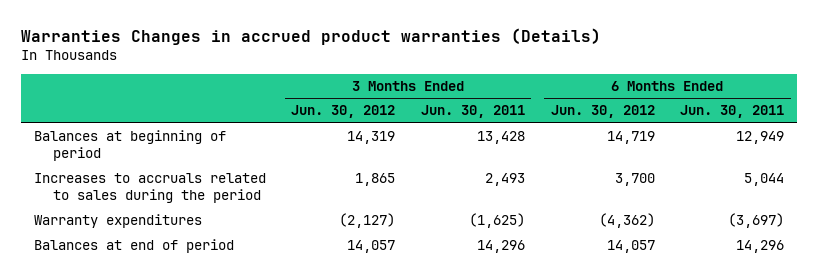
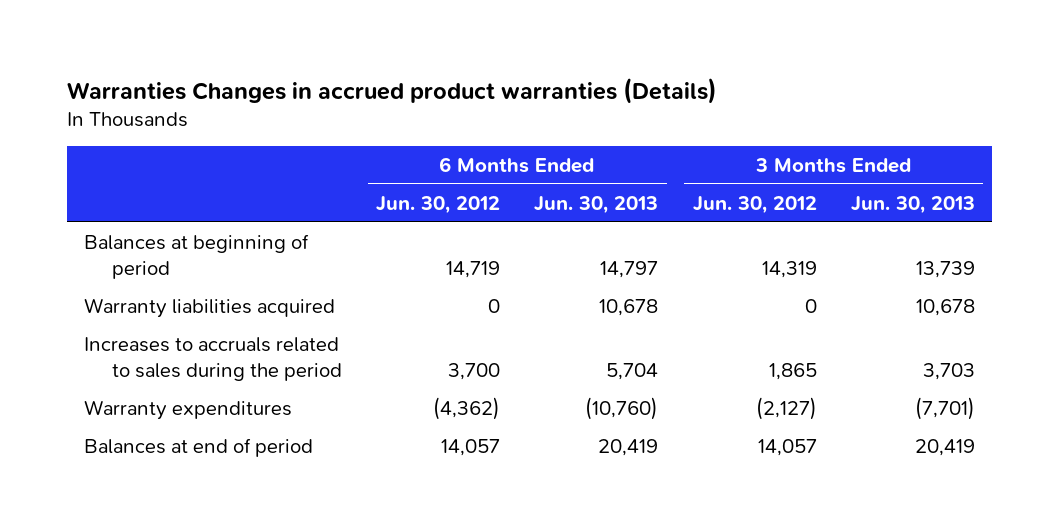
[420,105,525,119] Jun. 30, 2011 -> none
[680,105,785,119] Jun. 30, 2011 -> none
none -> [534,195,659,214] Jun. 30, 2013
none -> [850,195,975,214] Jun. 30, 2013
none -> [84,297,336,318] Warranty liabilities acquired

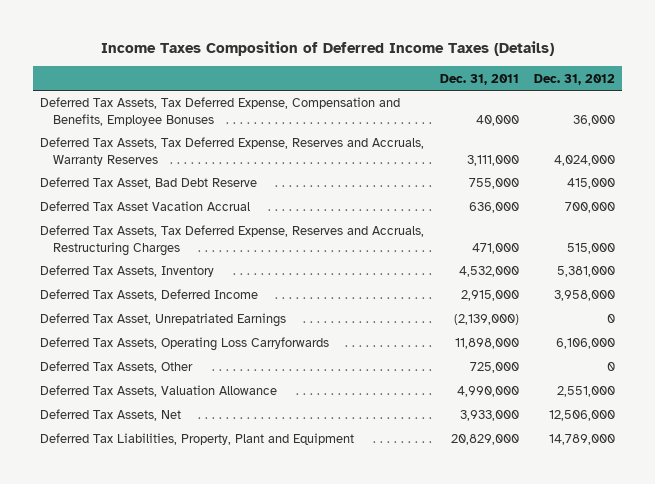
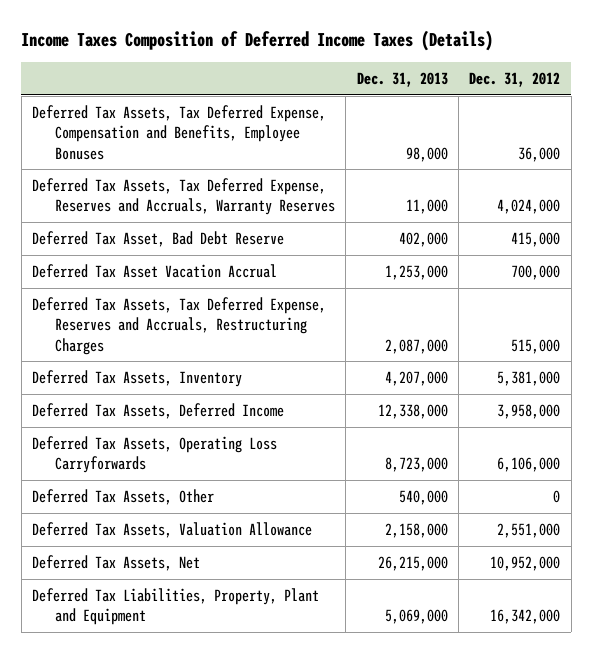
[439,73,519,85] Dec. 31, 2011 -> none
none -> [356,72,448,88] Dec. 31, 2013
[40,313,287,328] Deferred Tax Asset, Unrepatriated Earnings -> none
[548,410,615,422] 12,506,000 -> [490,555,561,571] 10,952,000
[548,434,615,446] 14,789,000 -> [490,609,561,625] 16,342,000

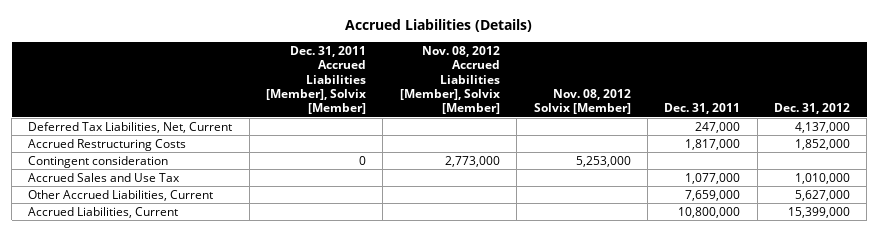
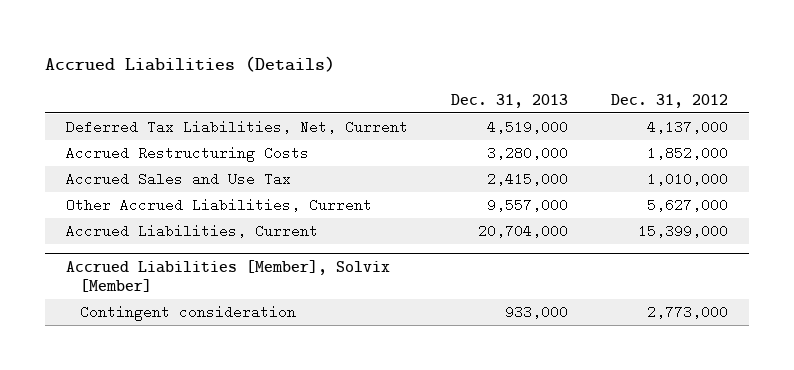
[266,45,367,115] Dec. 31, 2011 Accrued Liabilities [Member], Solvix [Member] -> none
[399,45,500,115] Nov. 08, 2012 Accrued Liabilities [Member], Solvix [Member] -> none
[533,88,631,115] Nov. 08, 2012 Solvix [Member] -> none
[664,103,741,115] Dec. 31, 2011 -> none
none -> [450,93,568,108] Dec. 31, 2013
[28,155,169,168] Contingent consideration -> none
none -> [66,259,391,292] Accrued Liabilities [Member], Solvix [Member]
none -> [80,305,297,322] Contingent consideration

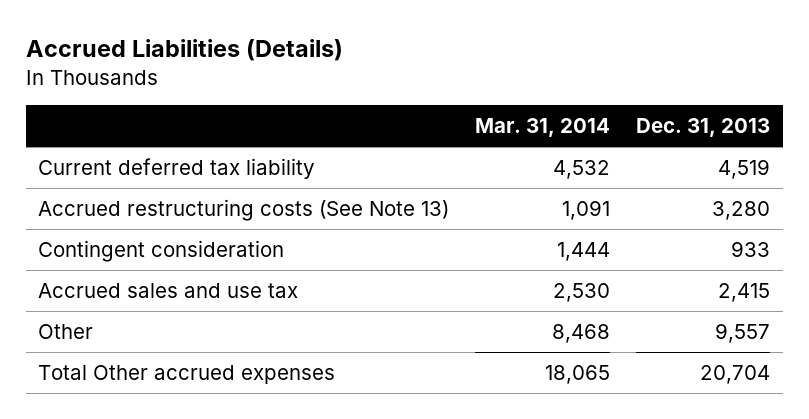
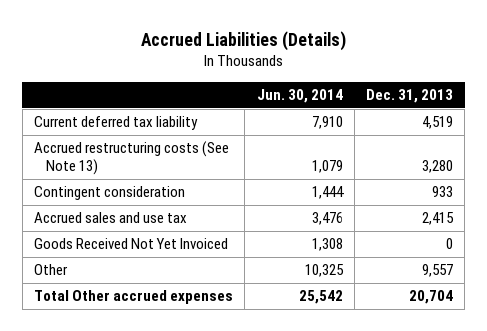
[475,118,611,138] Mar. 31, 2014 -> none
none -> [256,88,343,103] Jun. 30, 2014
none -> [34,238,229,250] Goods Received Not Yet Invoiced

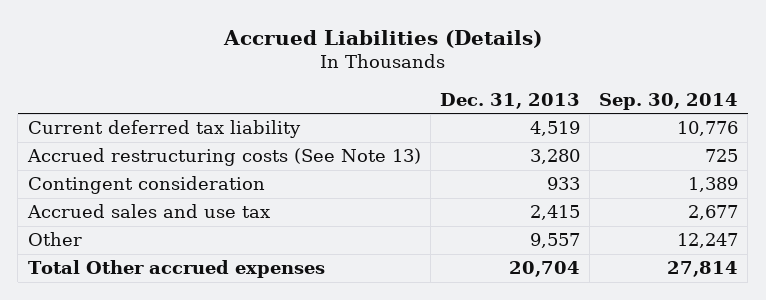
[256,88,343,103] Jun. 30, 2014 -> none
none -> [599,92,739,110] Sep. 30, 2014
[34,238,229,250] Goods Received Not Yet Invoiced -> none

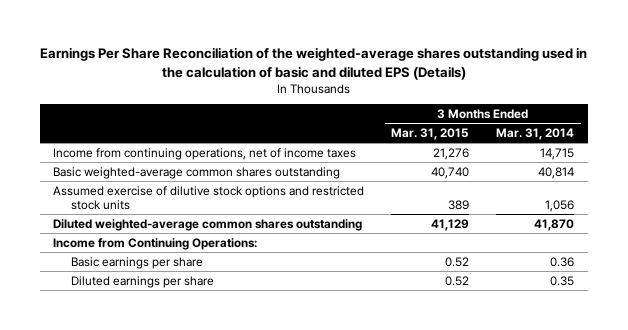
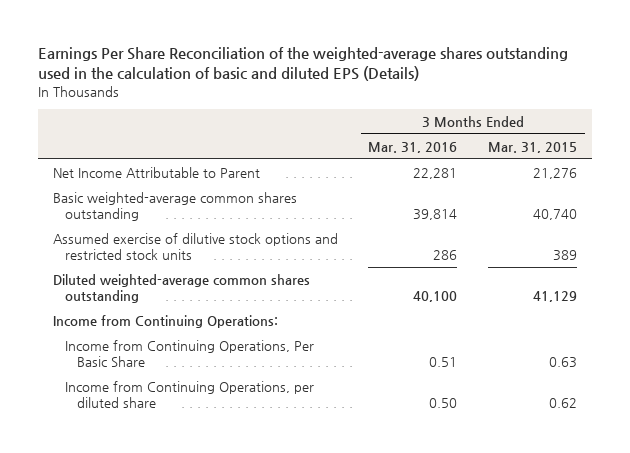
[496,128,575,141] Mar. 31, 2014 -> none
none -> [368,141,458,153] Mar. 31, 2016
[53,147,357,160] Income from continuing operations, net of income taxes -> [52,167,260,179] Net Income Attributable to Parent
[71,256,204,269] Basic earnings per share -> [64,340,314,367] Income from Continuing Operations, Per Basic Share
[445,256,470,267] 0.52 -> [549,356,578,368] 0.63
[71,275,215,288] Diluted earnings per share -> [64,381,314,408] Income from Continuing Operations, per diluted share
[445,275,470,286] 0.52 -> [549,397,578,408] 0.62

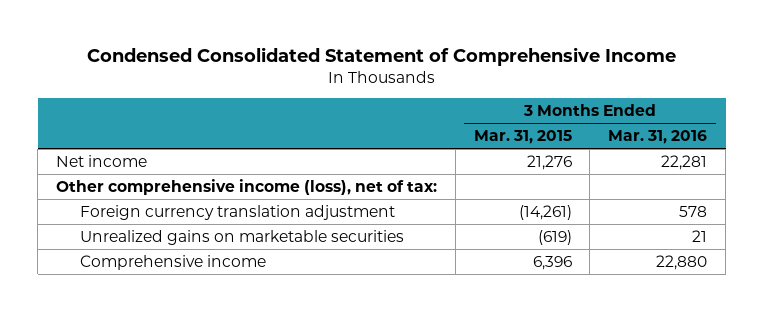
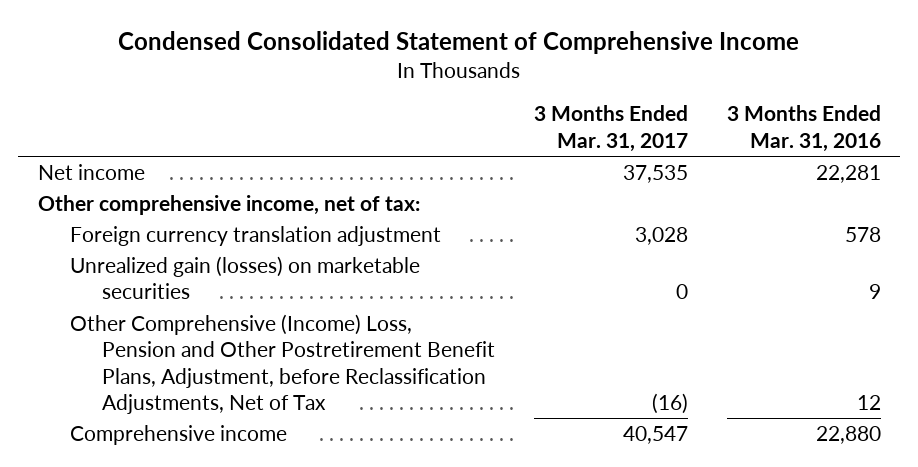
[473,130,572,145] Mar. 31, 2015 -> none
none -> [533,105,688,152] 3 Months Ended Mar. 31, 2017
[55,178,437,195] Other comprehensive income (loss), net of tax: -> [37,195,420,216] Other comprehensive income, net of tax:
[79,229,404,245] Unrealized gains on marketable securities -> [69,256,420,300] Unrealized gain (losses) on marketable securities
[692,229,708,242] 21 -> [868,284,881,300] 9
none -> [69,314,495,415] Other Comprehensive (Income) Loss, Pension and Other Postretirement Benefit Plans, Adjustment, before Reclassification Adjustments, Net of Tax

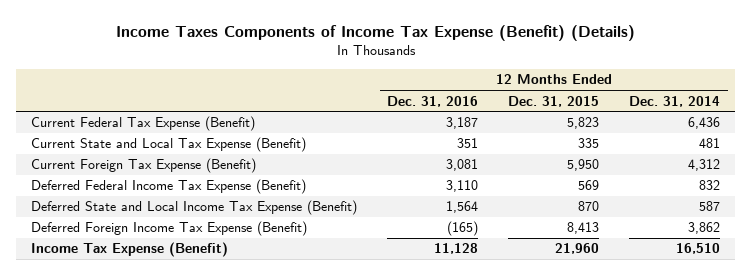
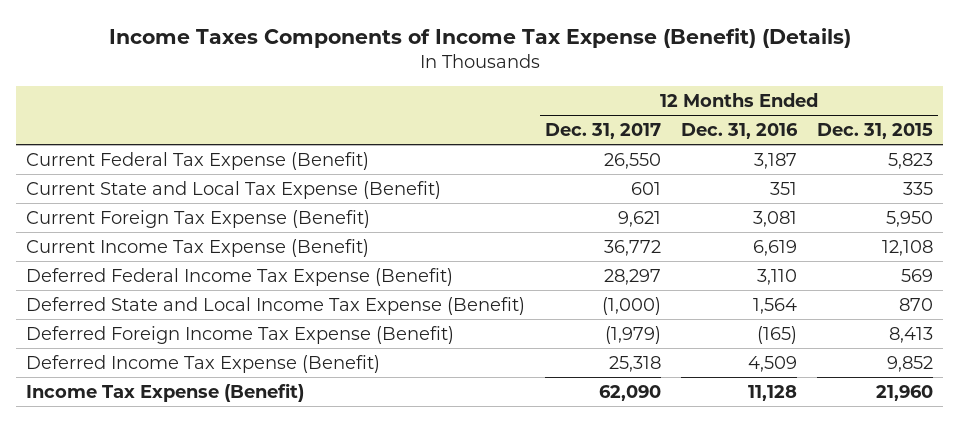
[629,95,721,107] Dec. 31, 2014 -> none
none -> [545,122,662,139] Dec. 31, 2017
none -> [26,238,370,257] Current Income Tax Expense (Benefit)
none -> [26,354,381,373] Deferred Income Tax Expense (Benefit)

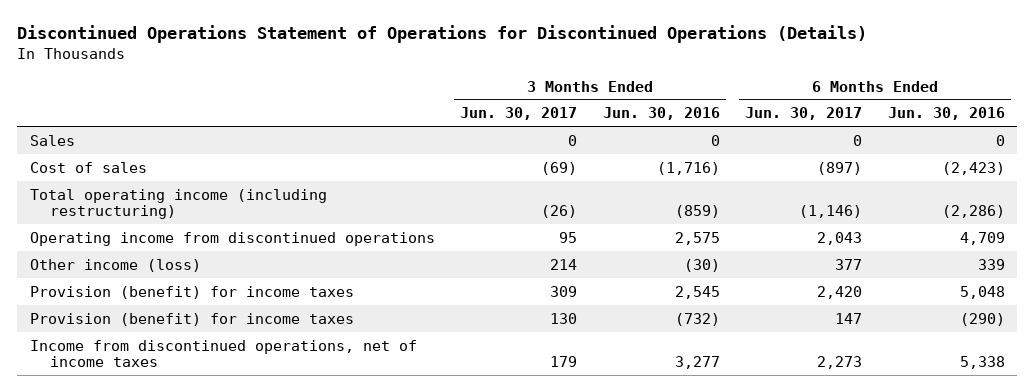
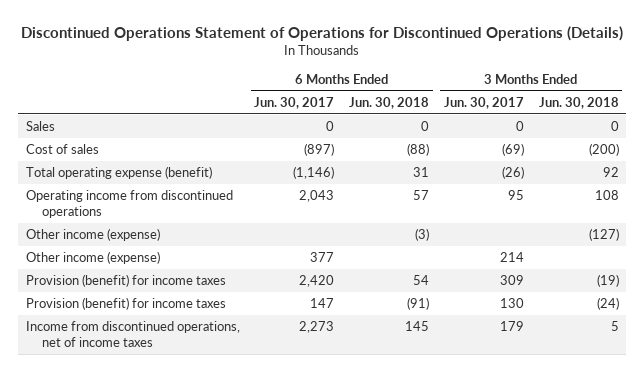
[602,107,720,121] Jun. 30, 2016 -> none
[887,107,1005,121] Jun. 30, 2016 -> none
none -> [349,96,430,109] Jun. 30, 2018
none -> [538,96,619,109] Jun. 30, 2018
[29,188,327,220] Total operating income (including restructuring) -> [25,166,212,180] Total operating expense (benefit)
none -> [25,228,160,242] Other income (expense)
[29,258,201,272] Other income (loss) -> [25,251,160,265] Other income (expense)

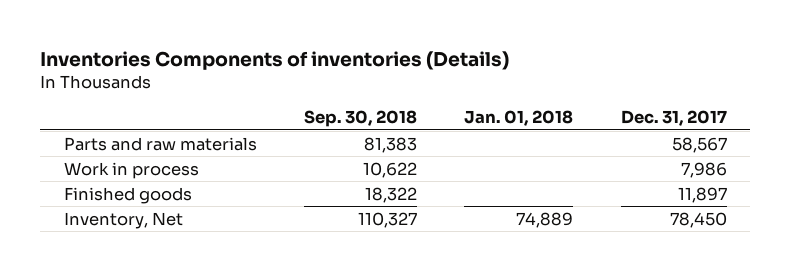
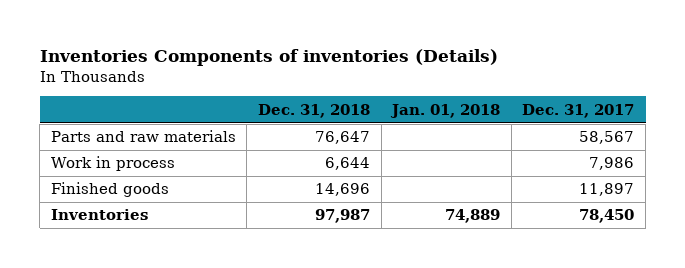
[303,110,417,128] Sep. 30, 2018 -> none
none -> [258,103,371,118] Dec. 31, 2018
[63,211,183,229] Inventory, Net -> [50,209,148,221] Inventories

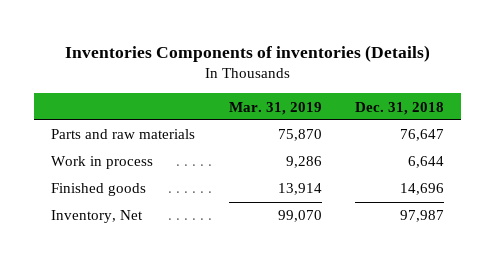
[390,103,501,118] Jan. 01, 2018 -> none
[522,103,635,118] Dec. 31, 2017 -> none
none -> [228,101,322,115] Mar. 31, 2019
[50,209,148,221] Inventories -> [51,210,144,224] Inventory, Net

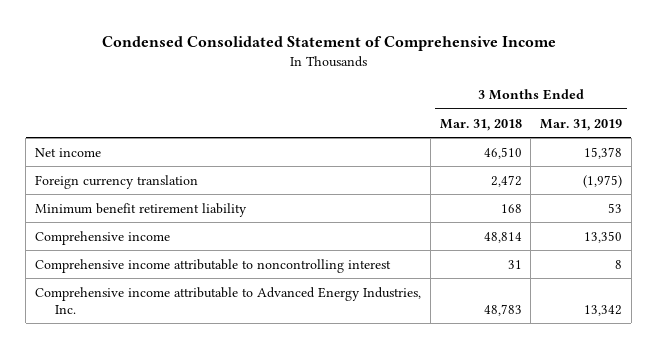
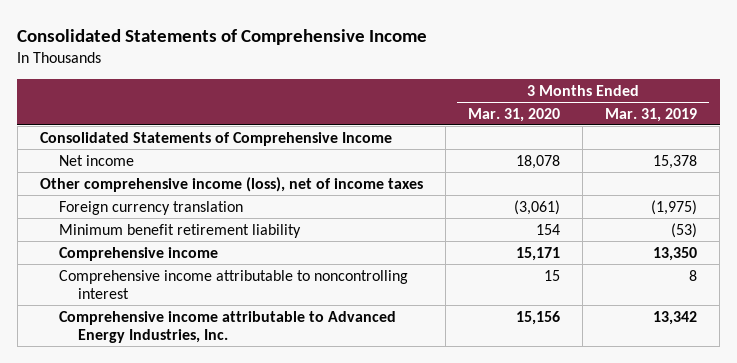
[101,36,556,52] Condensed Consolidated Statement of Comprehensive Income -> [17,28,428,45] Consolidated Statements of Comprehensive Income
[439,118,522,131] Mar. 31, 2018 -> none
none -> [467,107,560,122] Mar. 31, 2020
none -> [39,131,392,146] Consolidated Statements of Comprehensive Income
none -> [39,176,423,192] Other comprehensive income (loss), net of income taxes
[608,202,623,213] 53 -> [671,222,698,238] (53)

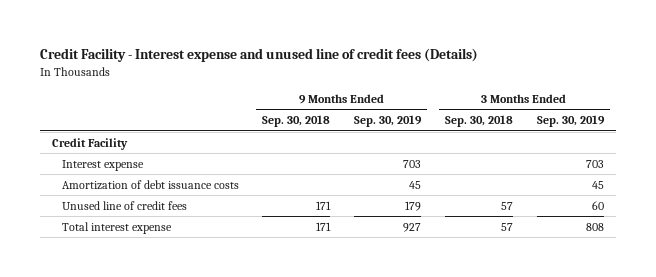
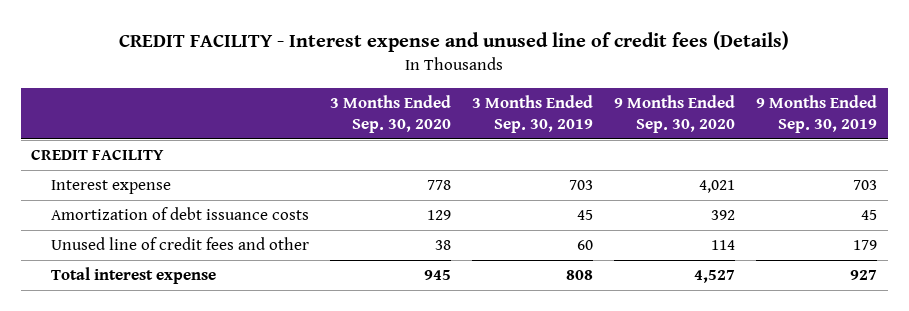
[40,48,479,63] Credit Facility - Interest expense and unused line of credit fees (Details) -> [119,31,790,53] CREDIT FACILITY - Interest expense and unused line of credit fees (Details)
[262,115,331,128] Sep. 30, 2018 -> none
[444,115,513,128] Sep. 30, 2018 -> none
none -> [329,95,451,133] 3 Months Ended Sep. 30, 2020
none -> [614,95,736,133] 9 Months Ended Sep. 30, 2020
[52,137,129,150] Credit Facility -> [31,149,165,161] CREDIT FACILITY
[61,200,187,210] Unused line of credit fees -> [50,237,309,251] Unused line of credit fees and other

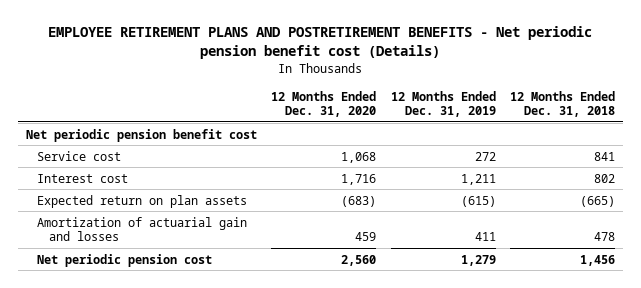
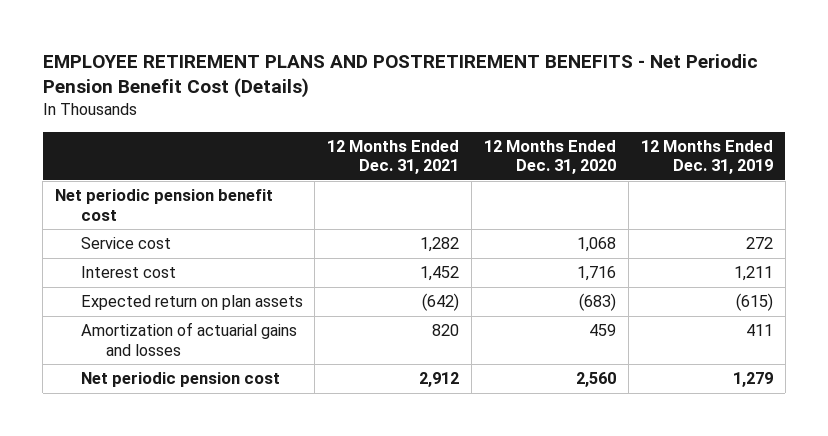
[48,26,593,60] EMPLOYEE RETIREMENT PLANS AND POSTRETIREMENT BENEFITS - Net periodic pension benefit cost (Details) -> [42,53,758,99] EMPLOYEE RETIREMENT PLANS AND POSTRETIREMENT BENEFITS - Net Periodic Pension Benefit Cost (Details)
[510,90,616,117] 12 Months Ended Dec. 31, 2018 -> none
none -> [327,139,460,175] 12 Months Ended Dec. 31, 2021
[37,216,248,241] Amortization of actuarial gain and losses -> [80,322,297,356] Amortization of actuarial gains and losses

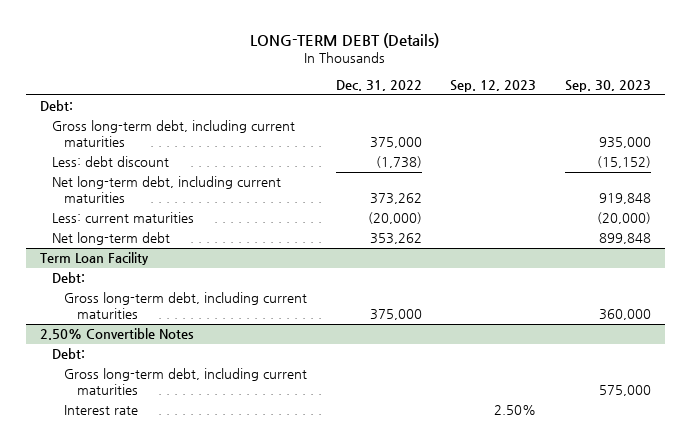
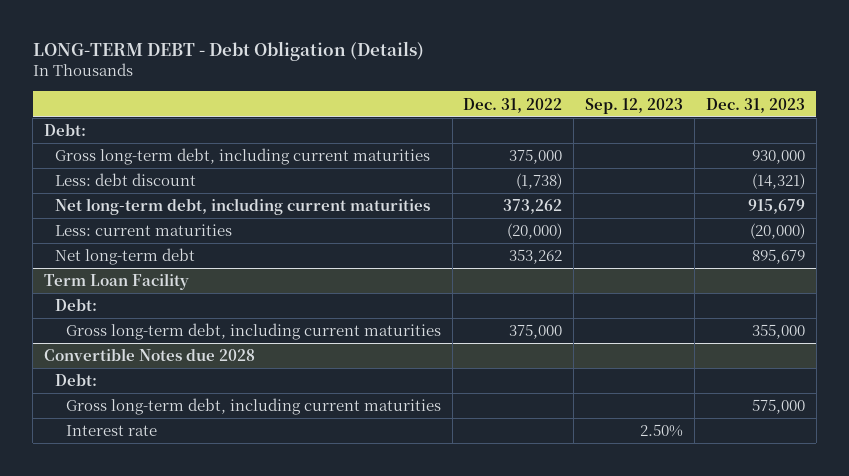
[250,33,440,49] LONG-TERM DEBT (Details) -> [32,41,424,62] LONG-TERM DEBT - Debt Obligation (Details)
[564,79,651,92] Sep. 30, 2023 -> none
none -> [706,97,806,113] Dec. 31, 2023
[40,328,195,341] 2.50% Convertible Notes -> [44,348,256,362] Convertible Notes due 2028

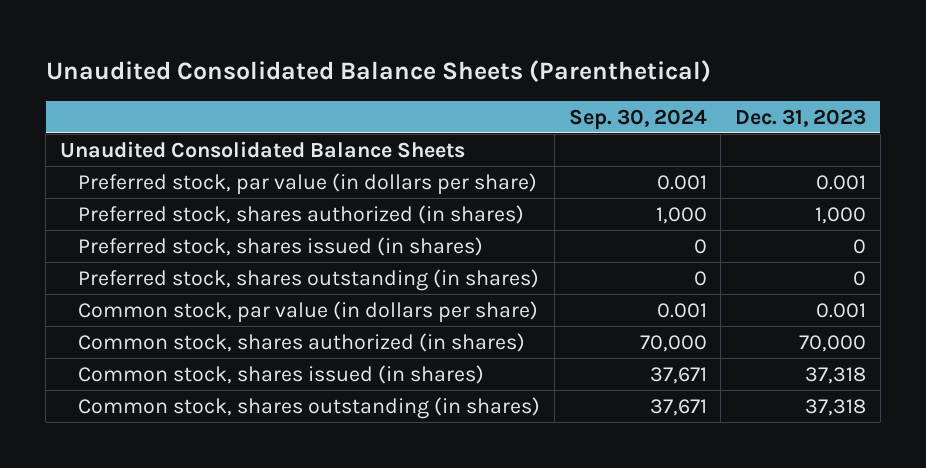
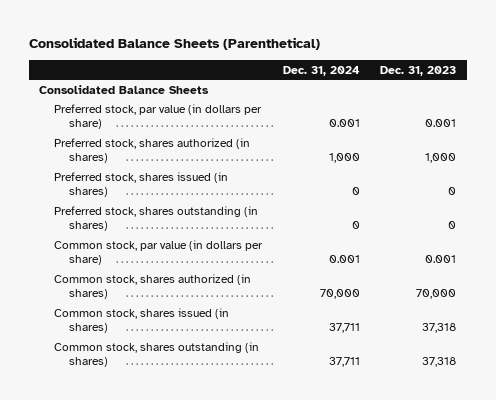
[45,60,711,83] Unaudited Consolidated Balance Sheets (Parenthetical) -> [29,36,321,50] Consolidated Balance Sheets (Parenthetical)
[568,108,707,130] Sep. 30, 2024 -> none
none -> [282,65,360,76] Dec. 31, 2024
[59,140,465,158] Unaudited Consolidated Balance Sheets -> [39,84,210,94] Consolidated Balance Sheets

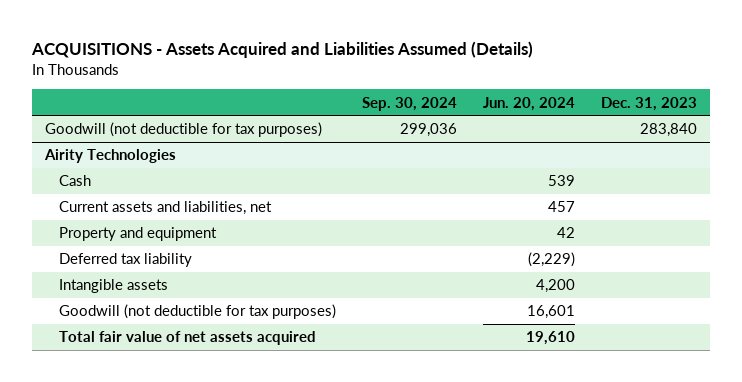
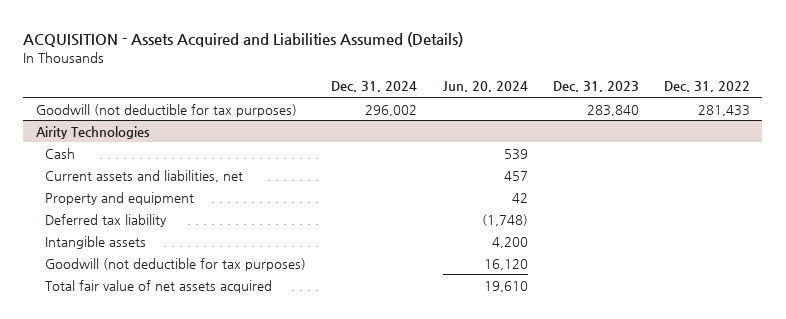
[31,40,534,58] ACQUISITIONS - Assets Acquired and Liabilities Assumed (Details) -> [23,31,464,47] ACQUISITION - Assets Acquired and Liabilities Assumed (Details)
[362,96,458,111] Sep. 30, 2024 -> none
none -> [331,81,418,93] Dec. 31, 2024
none -> [663,81,750,93] Dec. 31, 2022
[528,252,576,268] (2,229) -> [481,213,528,226] (1,748)
[527,305,576,320] 16,601 -> [483,258,528,270] 16,120

